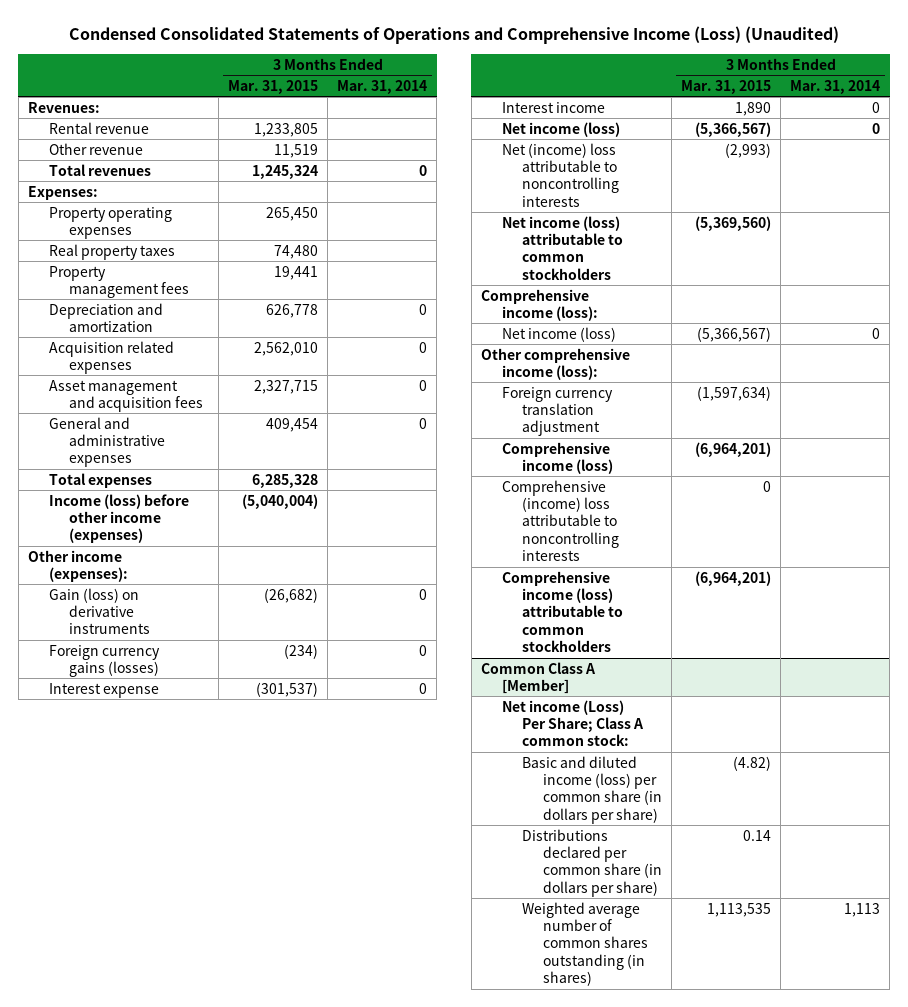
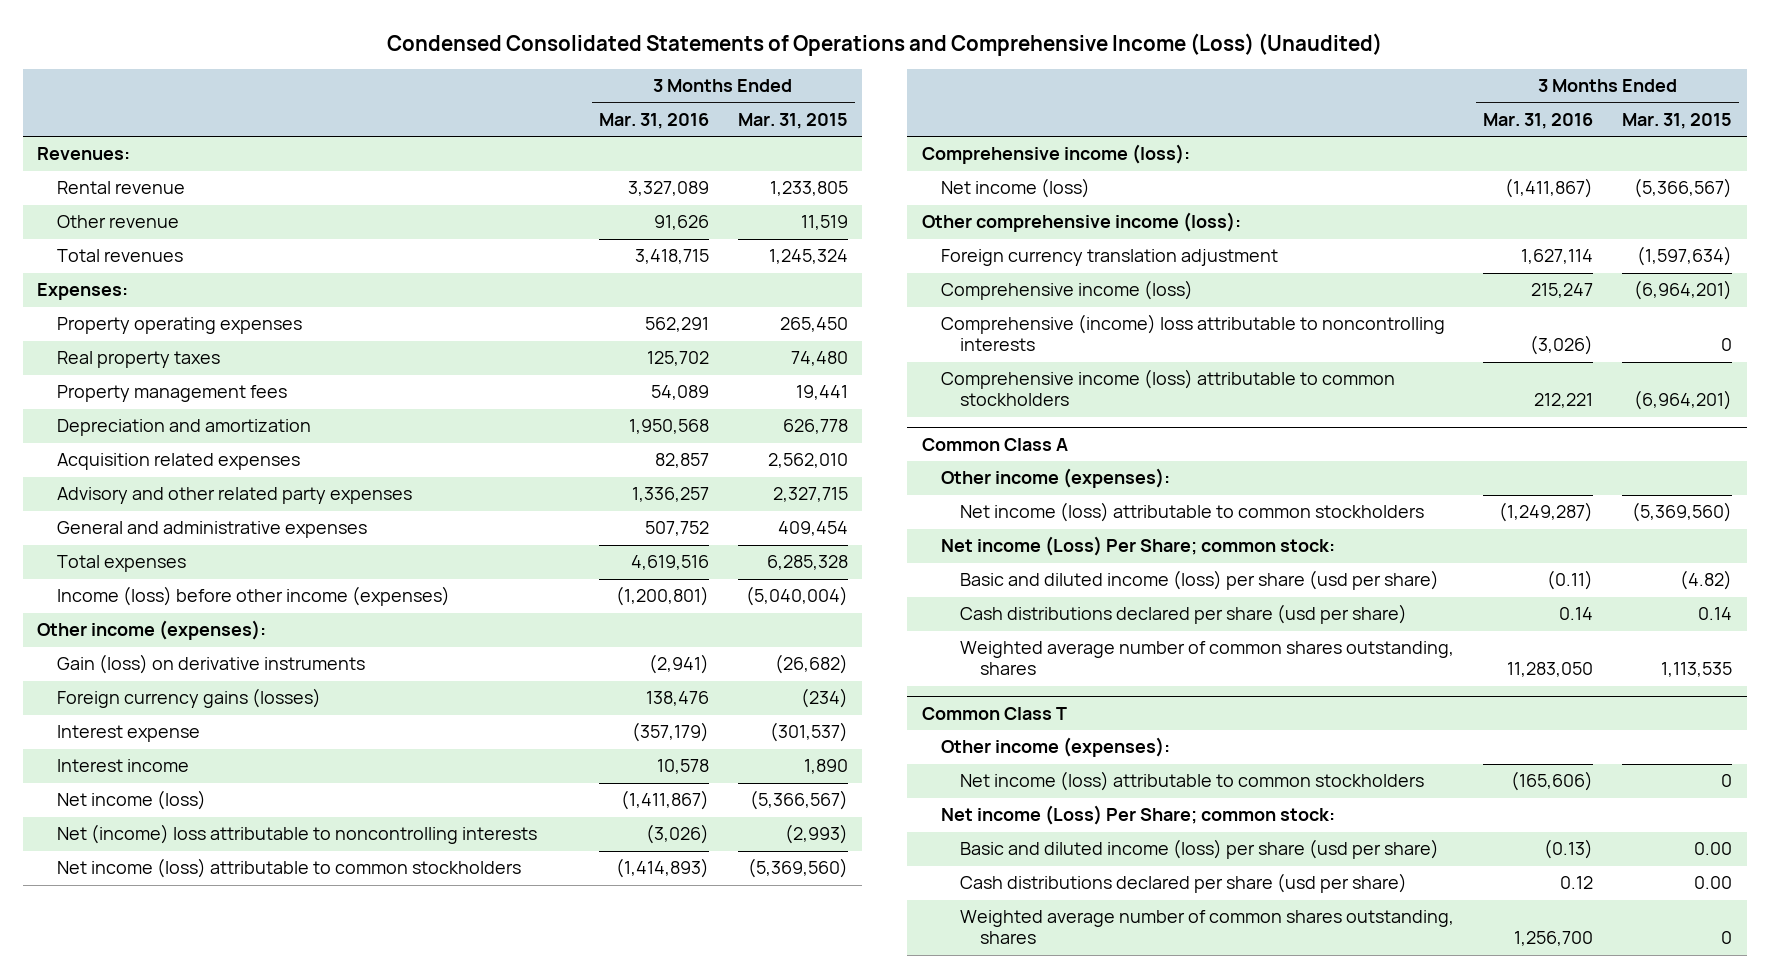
[337,79,428,94] Mar. 31, 2014 -> none
none -> [598,112,709,129] Mar. 31, 2016
[48,379,204,413] Asset management and acquisition fees -> [56,487,412,505] Advisory and other related party expenses
[480,661,596,695] Common Class A [Member] -> [921,437,1068,451] Common Class A
none -> [940,468,1170,489] Other income (expenses):
none -> [960,502,1425,523] Net income (loss) attributable to common stockholders
[501,699,645,747] Net income (Loss) Per Share; Class A common stock: -> [940,536,1335,557] Net income (Loss) Per Share; common stock:
[522,755,663,824] Basic and diluted income (loss) per common share (in dollars per share) -> [960,570,1440,591] Basic and diluted income (loss) per share (usd per share)
[522,828,663,897] Distributions declared per common share (in dollars per share) -> [960,604,1408,625] Cash distributions declared per share (usd per share)
[522,901,649,987] Weighted average number of common shares outstanding (in shares) -> [960,641,1455,676] Weighted average number of common shares outstanding, shares
none -> [921,706,1067,720] Common Class T
none -> [940,737,1170,758] Other income (expenses):
none -> [960,771,1425,792] Net income (loss) attributable to common stockholders
none -> [940,805,1335,826] Net income (Loss) Per Share; common stock:
none -> [960,839,1440,860] Basic and diluted income (loss) per share (usd per share)
none -> [960,873,1408,894] Cash distributions declared per share (usd per share)
none -> [960,910,1455,945] Weighted average number of common shares outstanding, shares

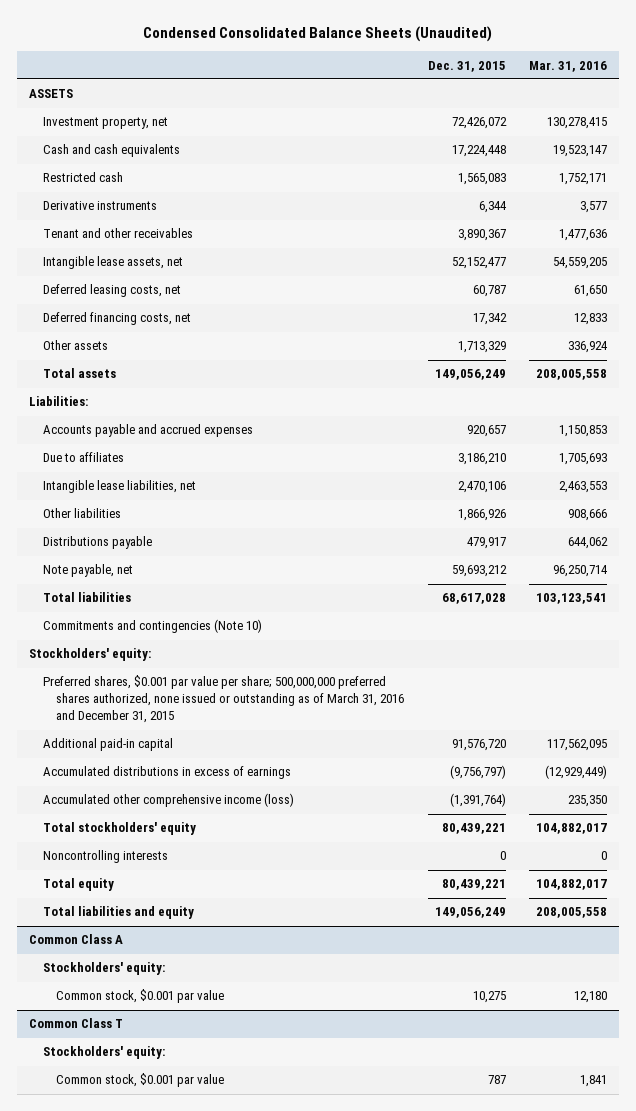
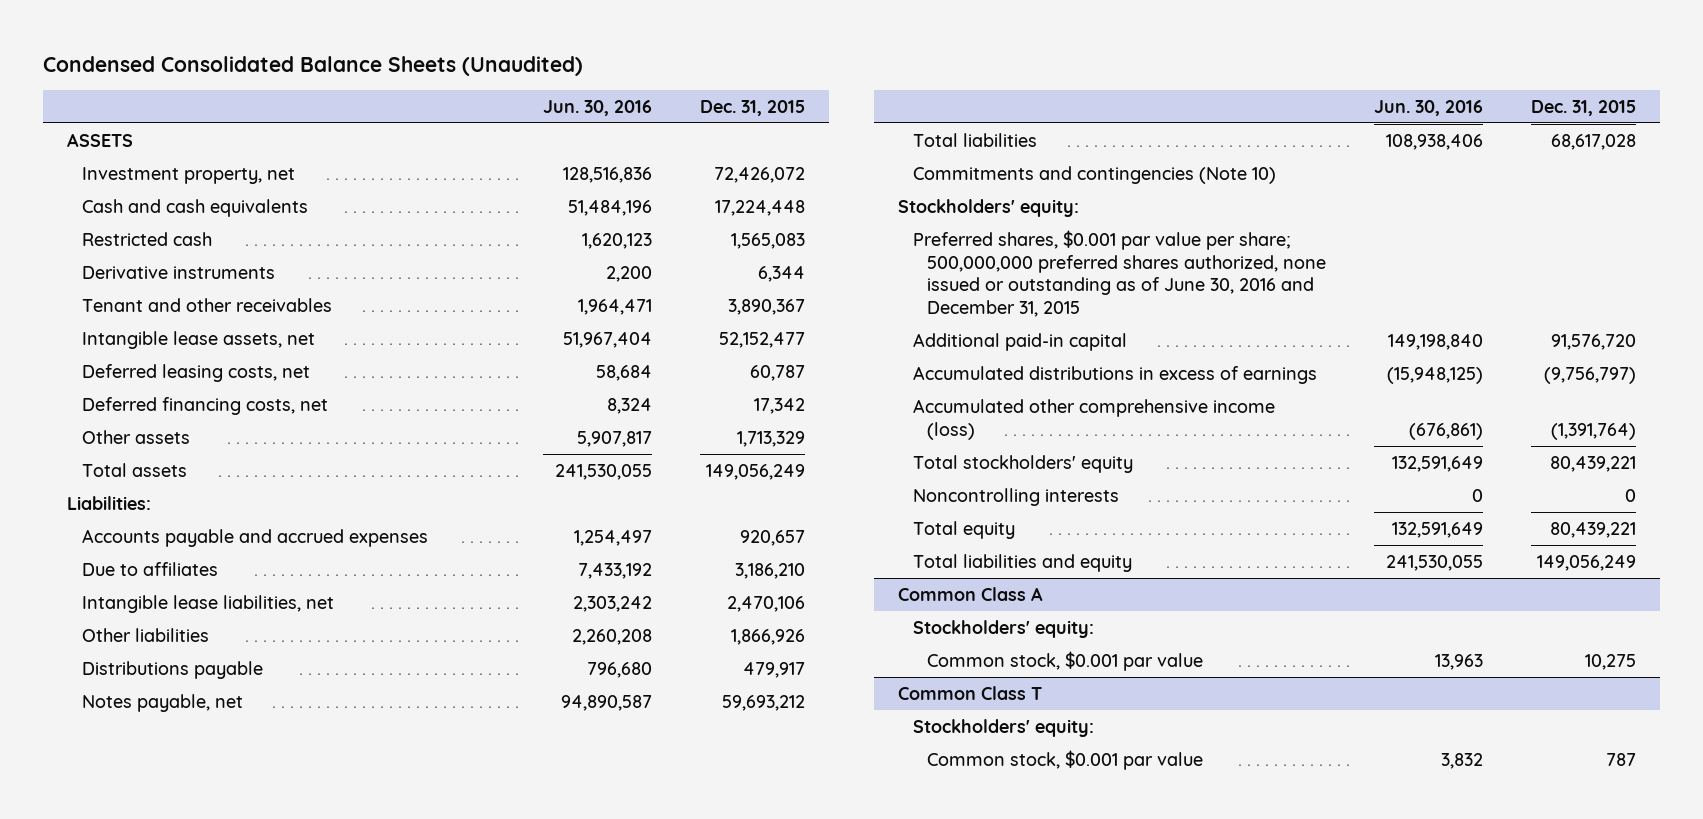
[529,60,608,72] Mar. 31, 2016 -> none
none -> [543,99,653,116] Jun. 30, 2016
[42,564,133,578] Note payable, net -> [81,693,243,712] Notes payable, net
[42,675,405,724] Preferred shares, $0.001 par value per share; 500,000,000 preferred shares authorized, none issued or outstanding as of March 31, 2016 and December 31, 2015 -> [912,229,1327,318] Preferred shares, $0.001 par value per share; 500,000,000 preferred shares authorized, none issued or outstanding as of June 30, 2016 and December 31, 2015

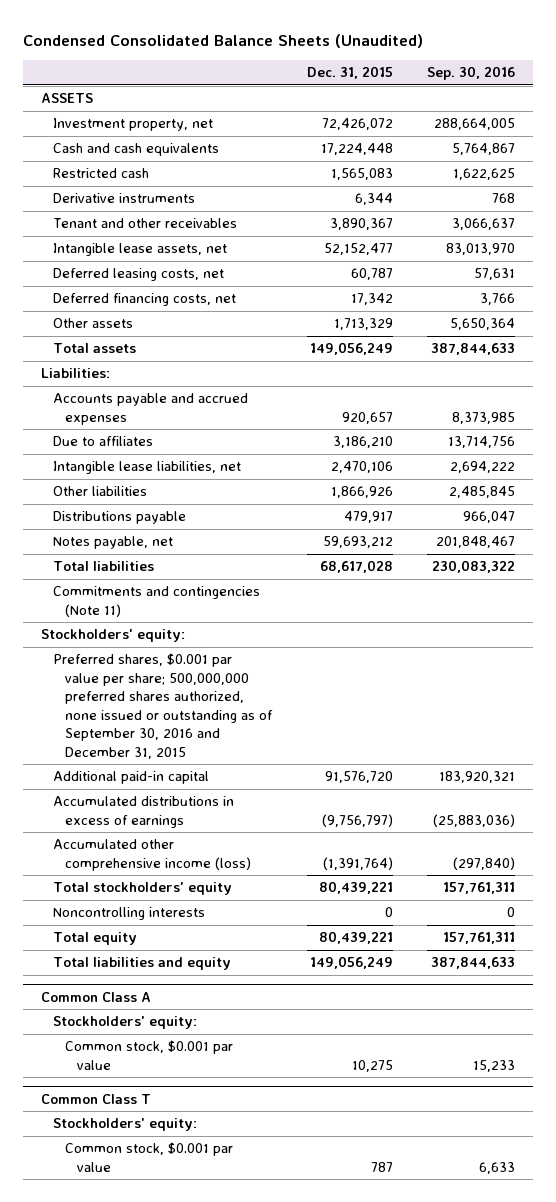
[543,99,653,116] Jun. 30, 2016 -> none
none -> [427,66,516,81] Sep. 30, 2016
[912,165,1276,184] Commitments and contingencies (Note 10) -> [52,586,260,617] Commitments and contingencies (Note 11)
[912,229,1327,318] Preferred shares, $0.001 par value per share; 500,000,000 preferred shares authorized, none issued or outstanding as of June 30, 2016 and December 31, 2015 -> [52,653,274,759] Preferred shares, $0.001 par value per share; 500,000,000 preferred shares authorized, none issued or outstanding as of September 30, 2016 and December 31, 2015

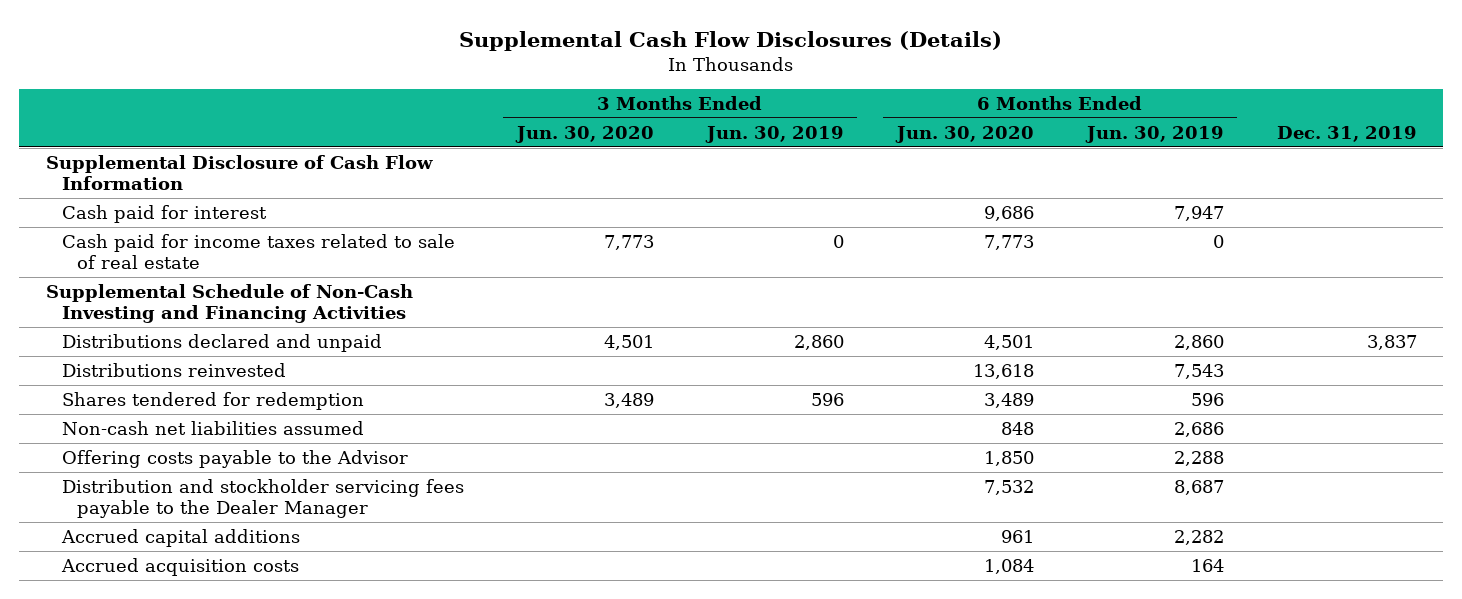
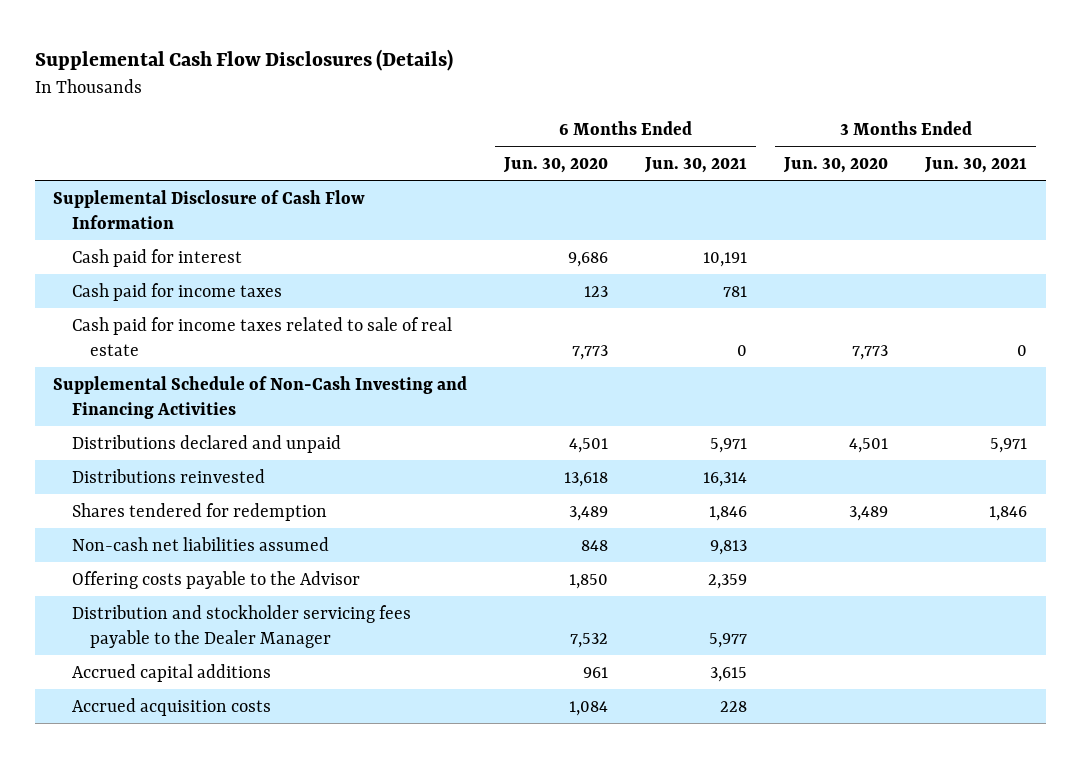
[704,125,844,143] Jun. 30, 2019 -> none
[1084,125,1224,143] Jun. 30, 2019 -> none
[1276,125,1417,142] Dec. 31, 2019 -> none
none -> [644,157,748,174] Jun. 30, 2021
none -> [924,157,1028,174] Jun. 30, 2021
none -> [71,282,282,301] Cash paid for income taxes

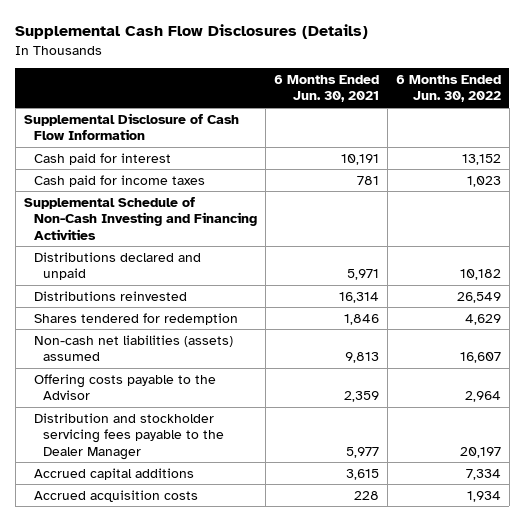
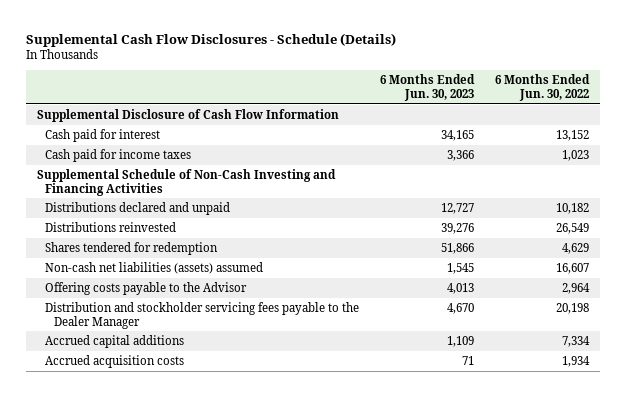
[15,24,369,40] Supplemental Cash Flow Disclosures (Details) -> [26,32,397,47] Supplemental Cash Flow Disclosures - Schedule (Details)
[273,75,379,103] 6 Months Ended Jun. 30, 2021 -> none
none -> [380,74,476,102] 6 Months Ended Jun. 30, 2023
[459,446,501,458] 20,197 -> [556,302,590,314] 20,198

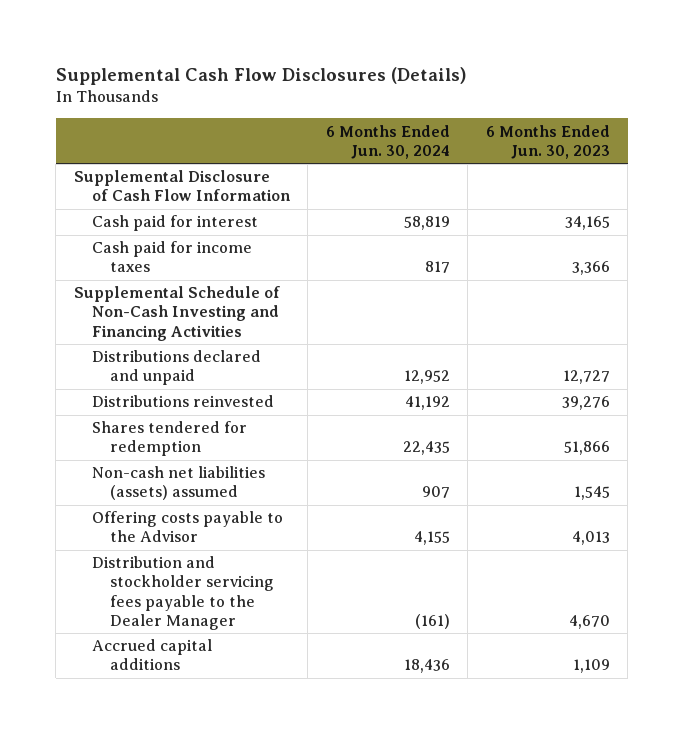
[26,32,397,47] Supplemental Cash Flow Disclosures - Schedule (Details) -> [55,66,467,85] Supplemental Cash Flow Disclosures (Details)
[495,74,591,102] 6 Months Ended Jun. 30, 2022 -> none
none -> [325,124,450,159] 6 Months Ended Jun. 30, 2024
[45,354,185,368] Accrued acquisition costs -> none

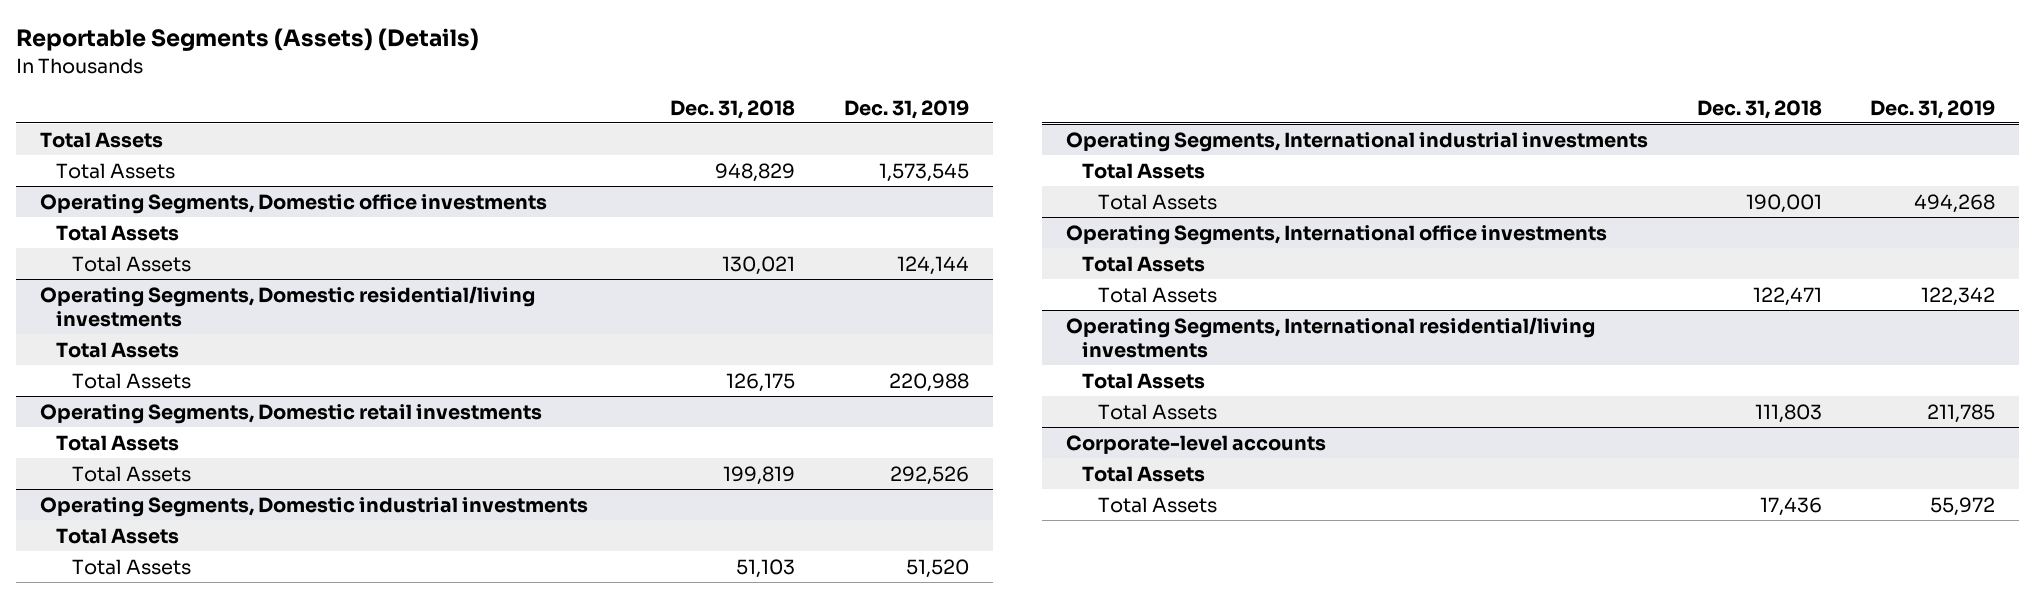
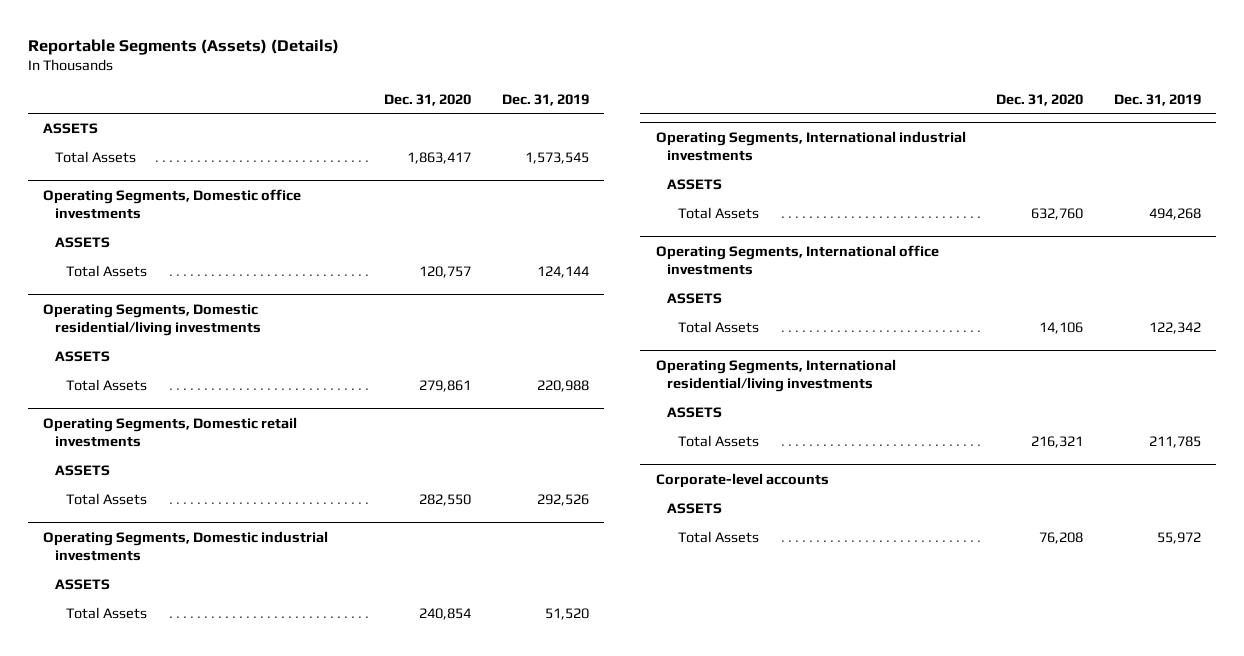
[670,99,796,119] Dec. 31, 2018 -> none
none -> [384,93,472,106] Dec. 31, 2020
[40,131,164,148] Total Assets -> [43,123,99,135] ASSETS
[56,224,180,241] Total Assets -> [54,237,110,249] ASSETS
[56,341,180,358] Total Assets -> [54,351,110,363] ASSETS
[56,434,180,451] Total Assets -> [54,465,110,477] ASSETS
[56,527,180,544] Total Assets -> [54,579,110,591] ASSETS
[1082,162,1206,179] Total Assets -> [666,179,722,191] ASSETS
[1082,255,1206,272] Total Assets -> [666,293,722,305] ASSETS
[1082,372,1206,389] Total Assets -> [666,407,722,419] ASSETS
[1082,465,1206,482] Total Assets -> [666,503,722,515] ASSETS

